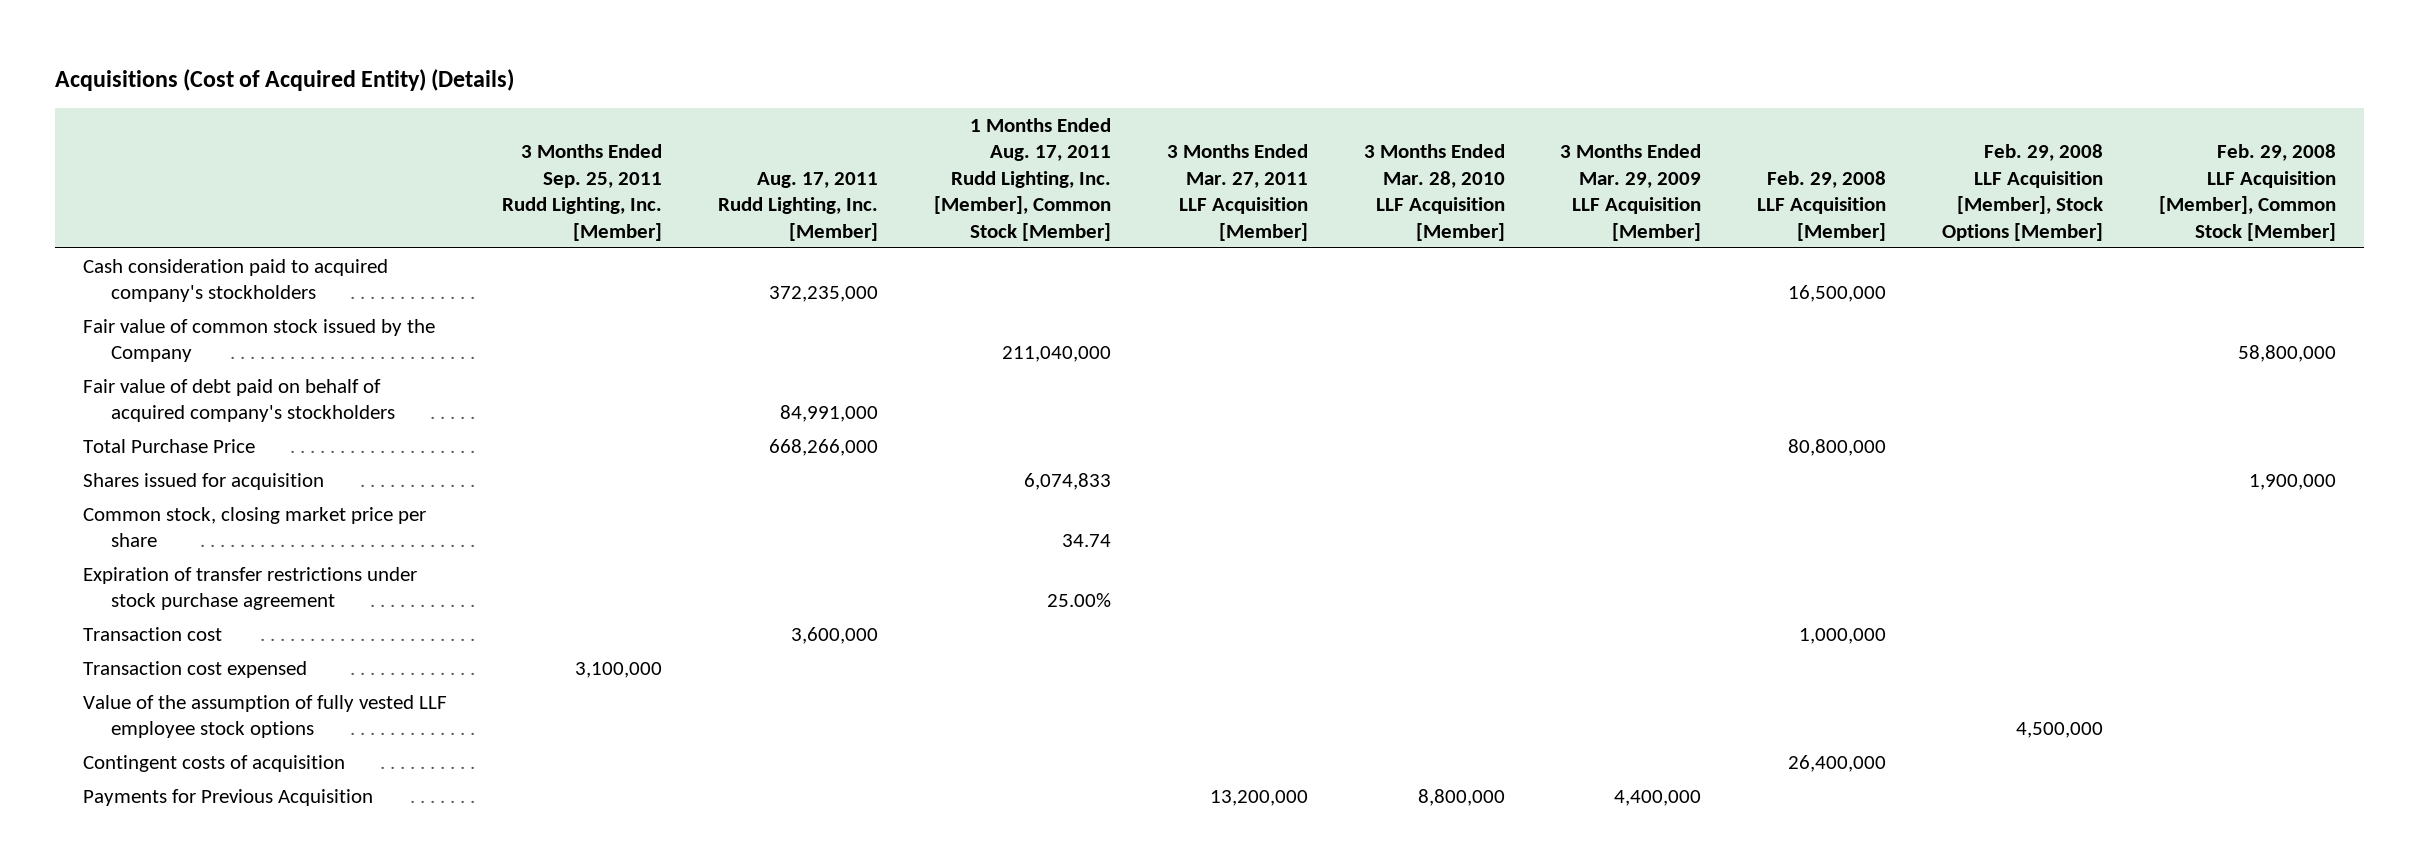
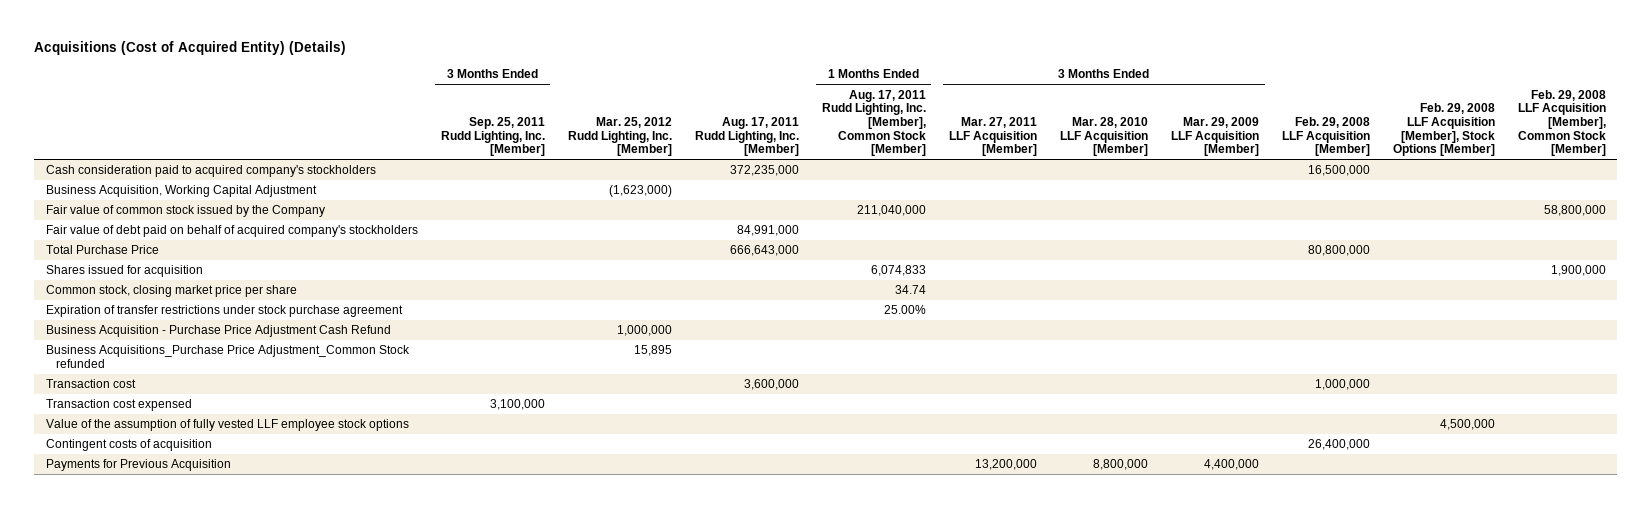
none -> [567,117,672,157] Mar. 25, 2012 Rudd Lighting, Inc. [Member]
none -> [45,185,317,198] Business Acquisition, Working Capital Adjustment
[769,438,879,456] 668,266,000 -> [729,245,799,257] 666,643,000
none -> [45,325,391,338] Business Acquisition - Purchase Price Adjustment Cash Refund
none -> [45,345,410,368] Business Acquisitions_Purchase Price Adjustment_Common Stock refunded

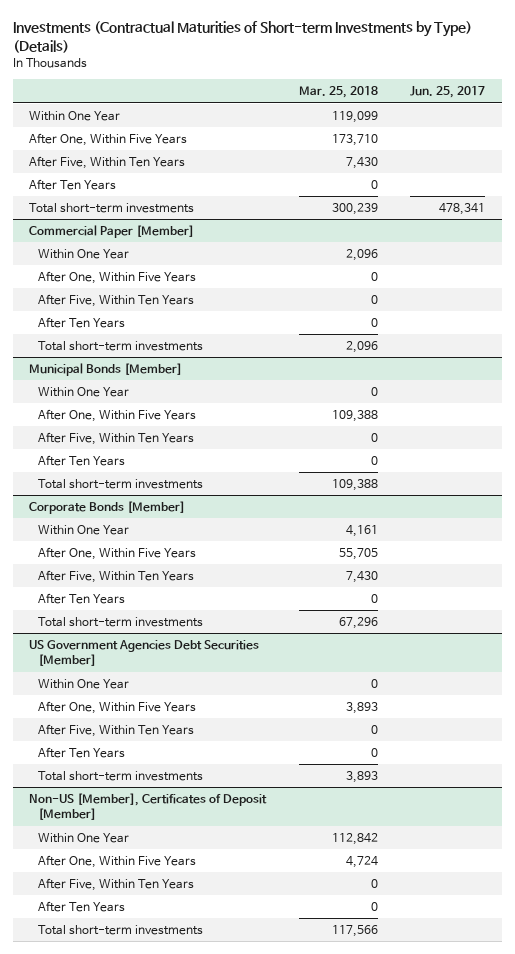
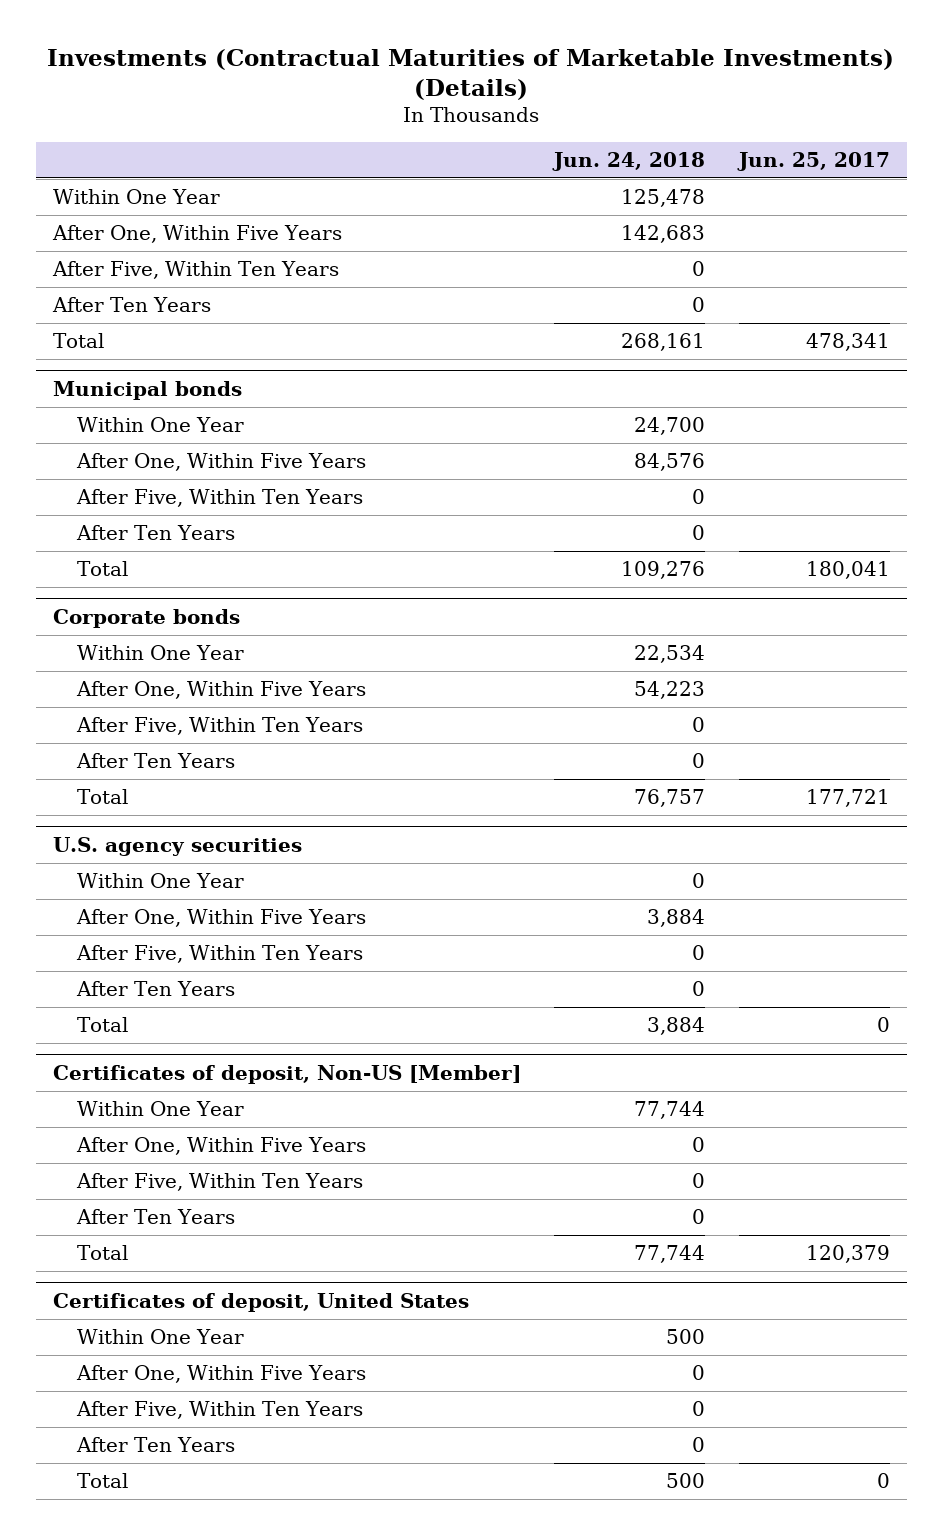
[12,20,472,53] Investments (Contractual Maturities of Short-term Investments by Type) (Details) -> [47,48,895,101] Investments (Contractual Maturities of Marketable Investments) (Details)
[298,86,378,99] Mar. 25, 2018 -> none
none -> [552,151,706,171] Jun. 24, 2018
[29,225,195,239] Commercial Paper [Member] -> none
[38,249,130,260] Within One Year -> none
[38,271,197,285] After One, Within Five Years -> none
[38,294,195,308] After Five, Within Ten Years -> none
[38,317,126,329] After Ten Years -> none
[38,341,204,352] Total short-term investments -> none
[29,203,195,214] Total short-term investments -> [52,333,104,349] Total
[29,363,183,377] Municipal Bonds [Member] -> [52,380,242,400] Municipal bonds
[38,479,204,490] Total short-term investments -> none
none -> [77,561,129,577] Total
[29,501,186,515] Corporate Bonds [Member] -> [52,608,240,628] Corporate bonds
[38,617,204,628] Total short-term investments -> none
none -> [77,789,129,805] Total
[29,640,260,667] US Government Agencies Debt Securities [Member] -> [52,836,302,856] U.S. agency securities
[38,771,204,782] Total short-term investments -> none
none -> [77,1017,129,1033] Total
[29,793,268,821] Non-US [Member], Certificates of Deposit [Member] -> [52,1064,521,1084] Certificates of deposit, Non-US [Member]
[38,925,204,936] Total short-term investments -> none
none -> [77,1245,129,1261] Total
none -> [52,1292,469,1312] Certificates of deposit, United States
none -> [77,1329,245,1345] Within One Year
none -> [76,1365,367,1384] After One, Within Five Years
none -> [76,1401,364,1420] After Five, Within Ten Years
none -> [76,1437,236,1453] After Ten Years
none -> [77,1473,129,1489] Total

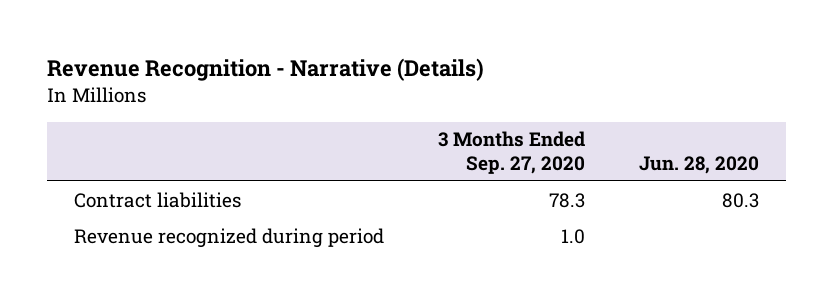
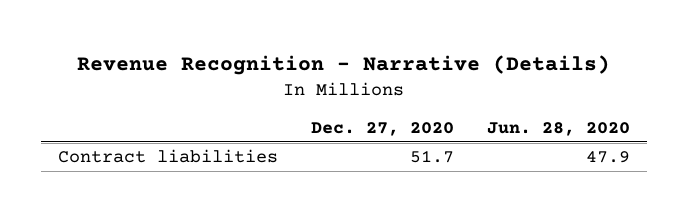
[437,131,585,174] 3 Months Ended Sep. 27, 2020 -> none
none -> [311,122,455,137] Dec. 27, 2020
[73,227,384,248] Revenue recognized during period -> none
[721,192,759,208] 80.3 -> [586,151,631,164] 47.9

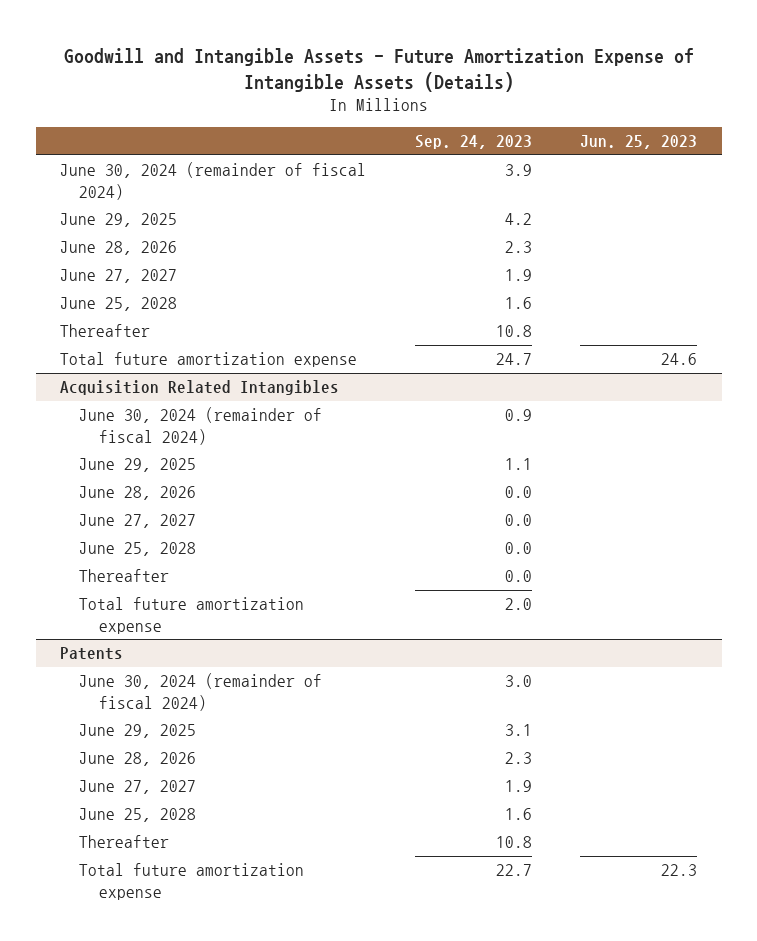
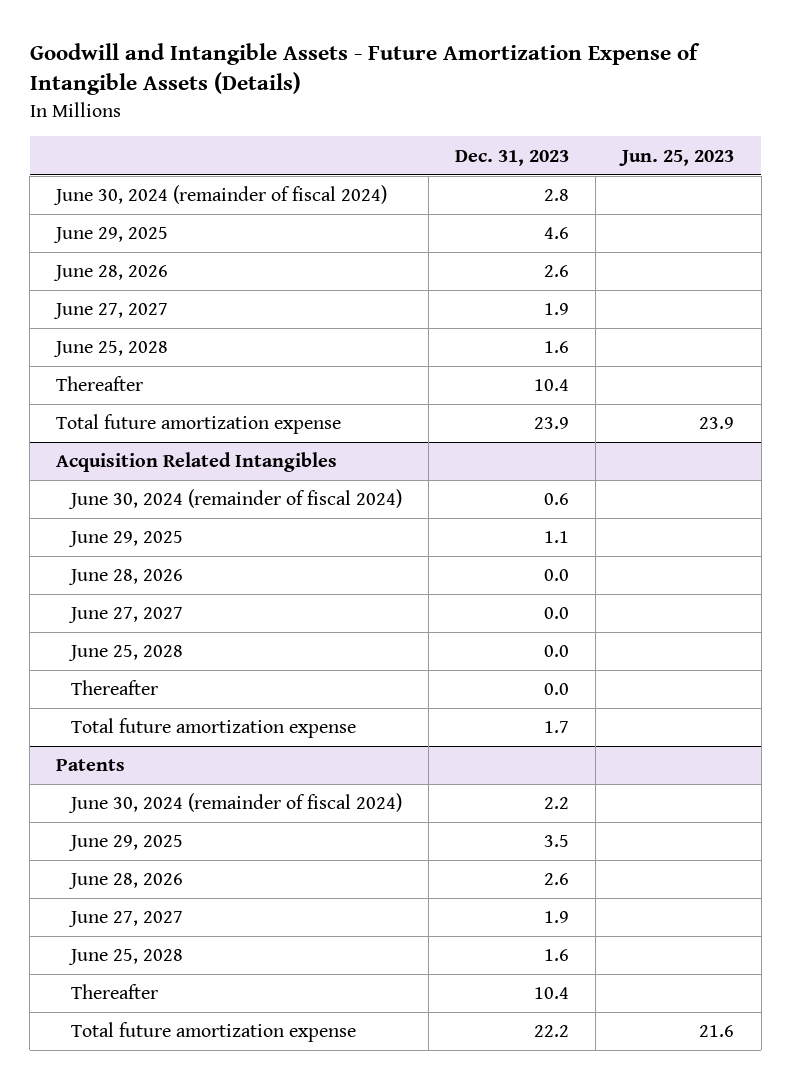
[414,135,532,150] Sep. 24, 2023 -> none
none -> [455,149,570,166] Dec. 31, 2023
[661,353,698,366] 24.6 -> [699,417,735,430] 23.9
[661,864,698,877] 22.3 -> [699,1025,735,1038] 21.6

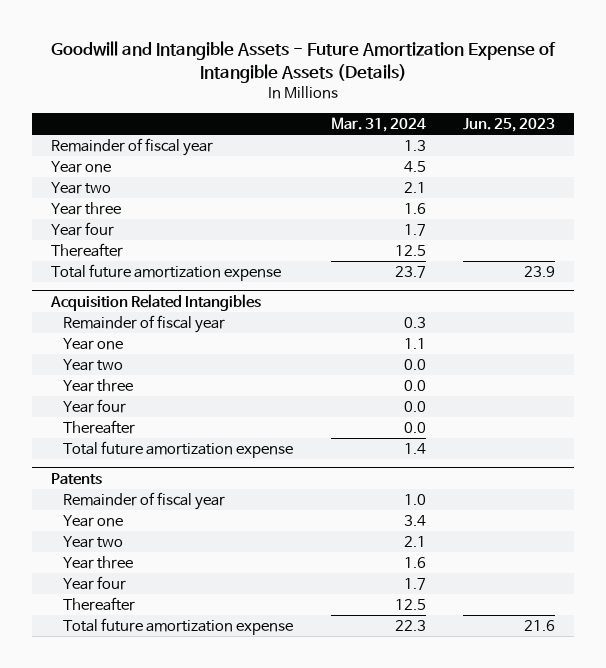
[455,149,570,166] Dec. 31, 2023 -> none
none -> [330,116,426,132] Mar. 31, 2024
[53,185,388,206] June 30, 2024 (remainder of fiscal 2024) -> [50,137,213,156] Remainder of fiscal year
[53,227,169,244] June 29, 2025 -> [50,160,111,173] Year one
[53,265,169,282] June 28, 2026 -> [50,181,111,194] Year two
[53,303,169,320] June 27, 2027 -> [50,201,121,215] Year three
[53,341,169,358] June 25, 2028 -> [50,221,114,236] Year four
[67,489,402,510] June 30, 2024 (remainder of fiscal 2024) -> [63,314,226,333] Remainder of fiscal year
[67,531,183,548] June 29, 2025 -> [63,337,124,350] Year one
[67,569,183,586] June 28, 2026 -> [63,358,124,371] Year two
[67,607,183,624] June 27, 2027 -> [63,378,134,392] Year three
[67,645,183,662] June 25, 2028 -> [63,398,127,413] Year four
[67,793,402,814] June 30, 2024 (remainder of fiscal 2024) -> [63,491,226,510] Remainder of fiscal year
[67,835,183,852] June 29, 2025 -> [63,514,124,527] Year one
[67,873,183,890] June 28, 2026 -> [63,535,124,548] Year two
[67,911,183,928] June 27, 2027 -> [63,555,134,569] Year three
[67,949,183,966] June 25, 2028 -> [63,575,127,590] Year four

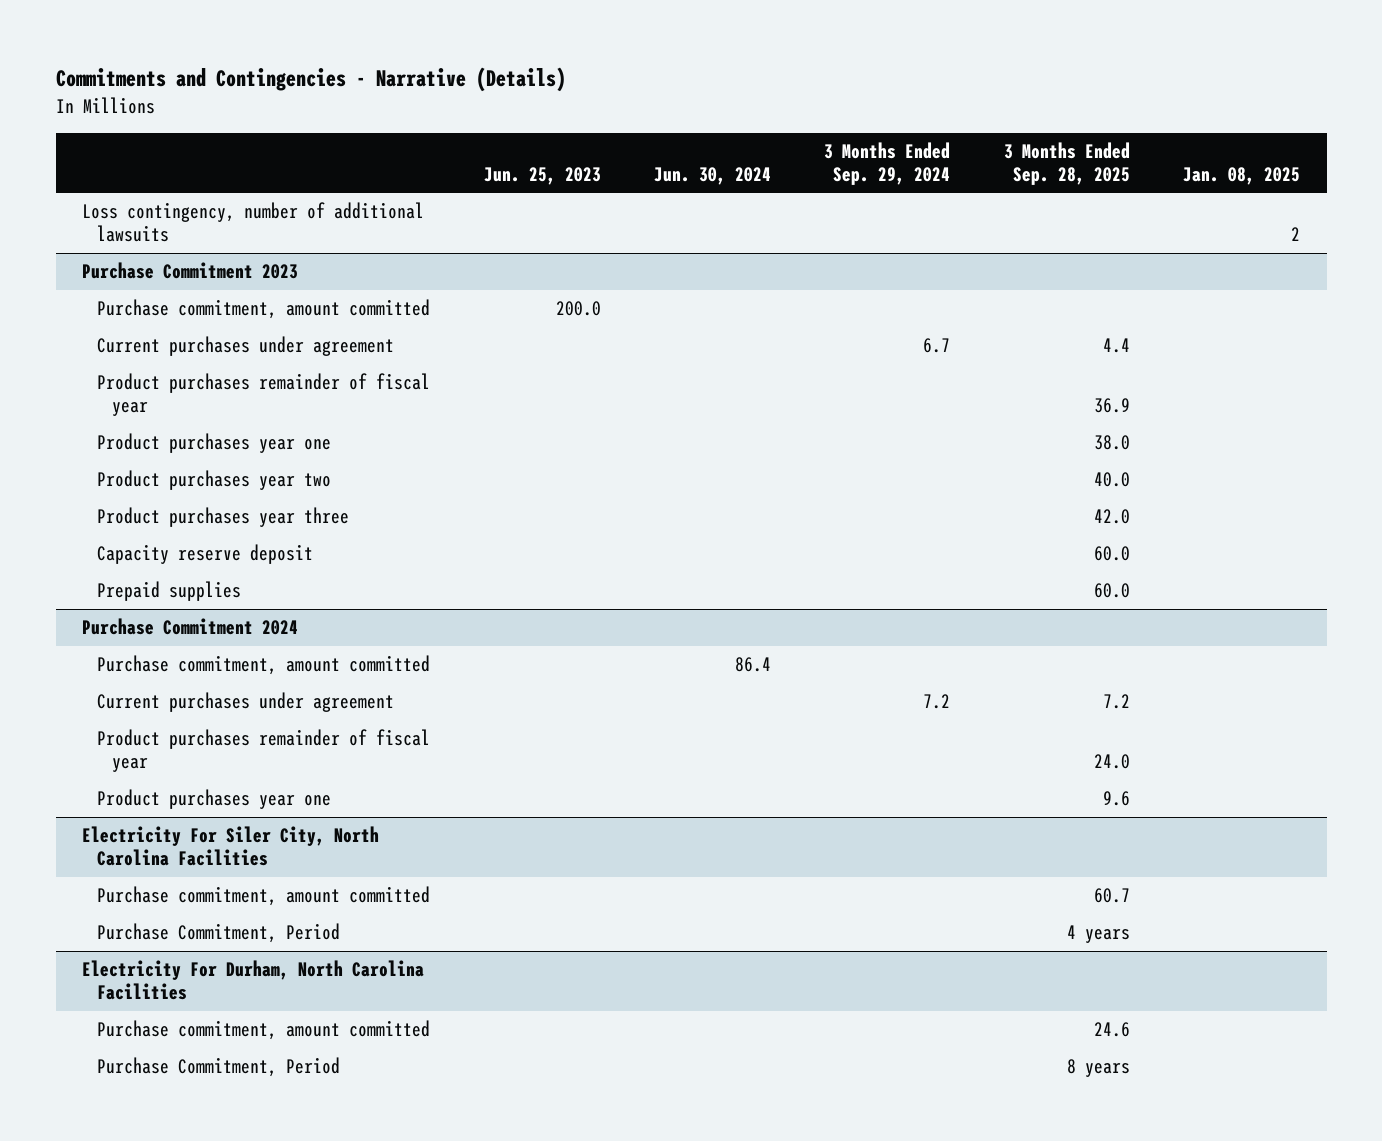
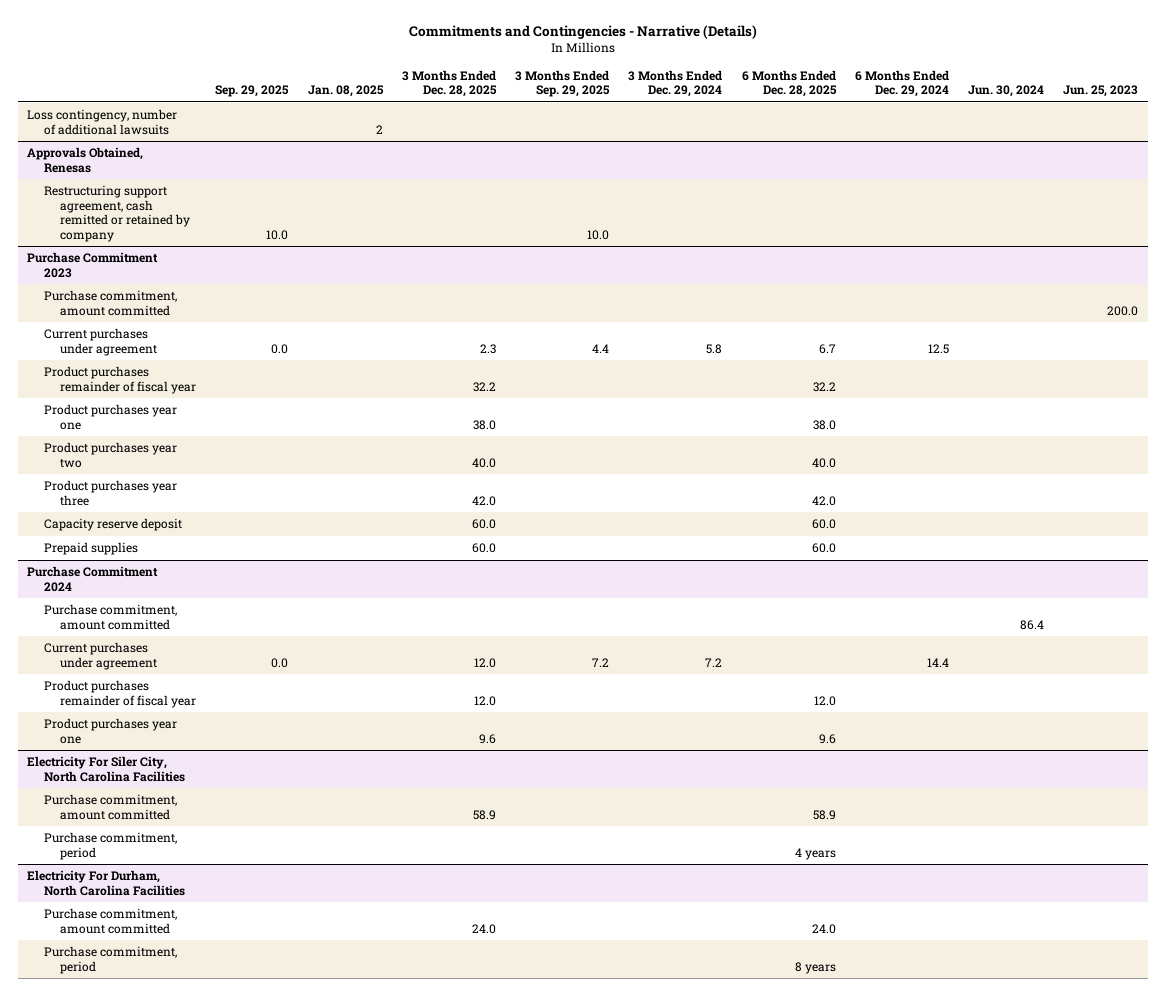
[824,141,951,185] 3 Months Ended Sep. 29, 2024 -> none
[1003,141,1130,185] 3 Months Ended Sep. 28, 2025 -> none
none -> [215,85,290,98] Sep. 29, 2025
none -> [401,69,497,98] 3 Months Ended Dec. 28, 2025
none -> [515,69,611,98] 3 Months Ended Sep. 29, 2025
none -> [628,69,723,98] 3 Months Ended Dec. 29, 2024
none -> [741,69,837,98] 6 Months Ended Dec. 28, 2025
none -> [854,69,949,98] 6 Months Ended Dec. 29, 2024
none -> [27,147,144,173] Approvals Obtained, Renesas
none -> [43,185,191,242] Restructuring support agreement, cash remitted or retained by company
[97,923,341,944] Purchase Commitment, Period -> [43,832,177,860] Purchase commitment, period
[97,1057,341,1078] Purchase Commitment, Period -> [43,946,177,974] Purchase commitment, period

